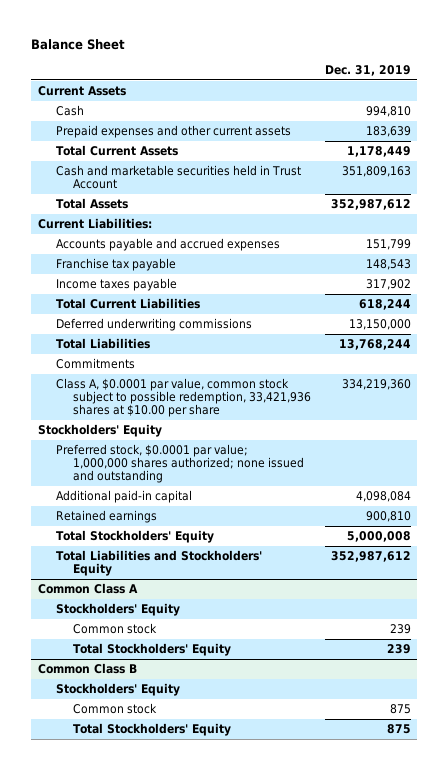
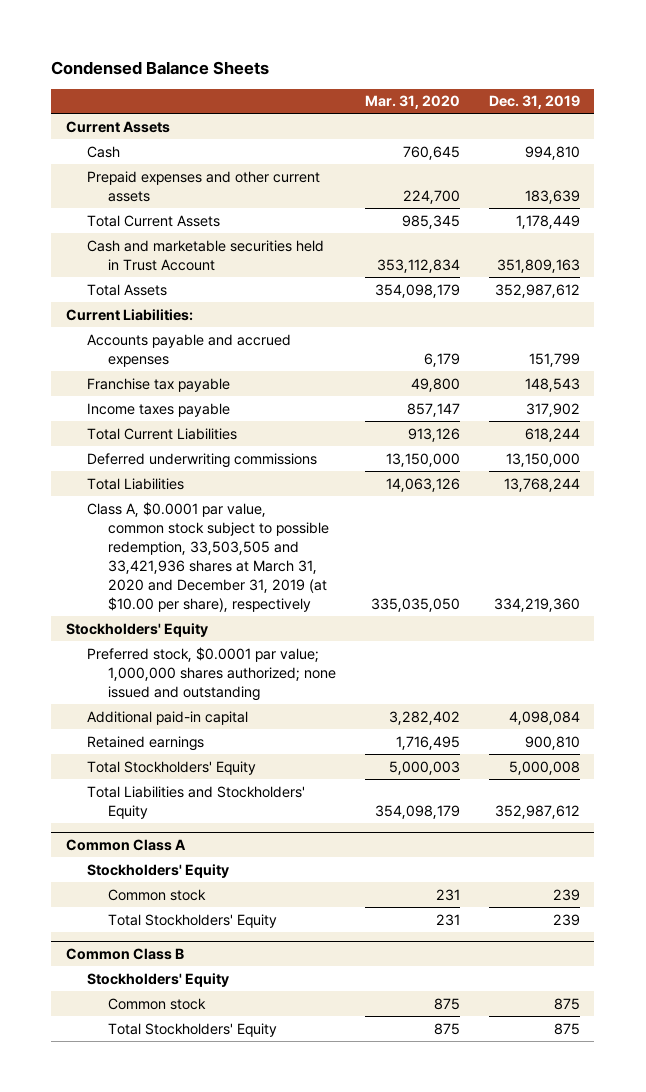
[31,38,126,50] Balance Sheet -> [51,60,270,75] Condensed Balance Sheets
none -> [365,95,461,110] Mar. 31, 2020
[55,357,135,369] Commitments -> none
[55,377,312,418] Class A, $0.0001 par value, common stock subject to possible redemption, 33,421,936 shares at $10.00 per share -> [86,501,330,612] Class A, $0.0001 par value, common stock subject to possible redemption, 33,503,505 and 33,421,936 shares at March 31, 2020 and December 31, 2019 (at $10.00 per share), respectively

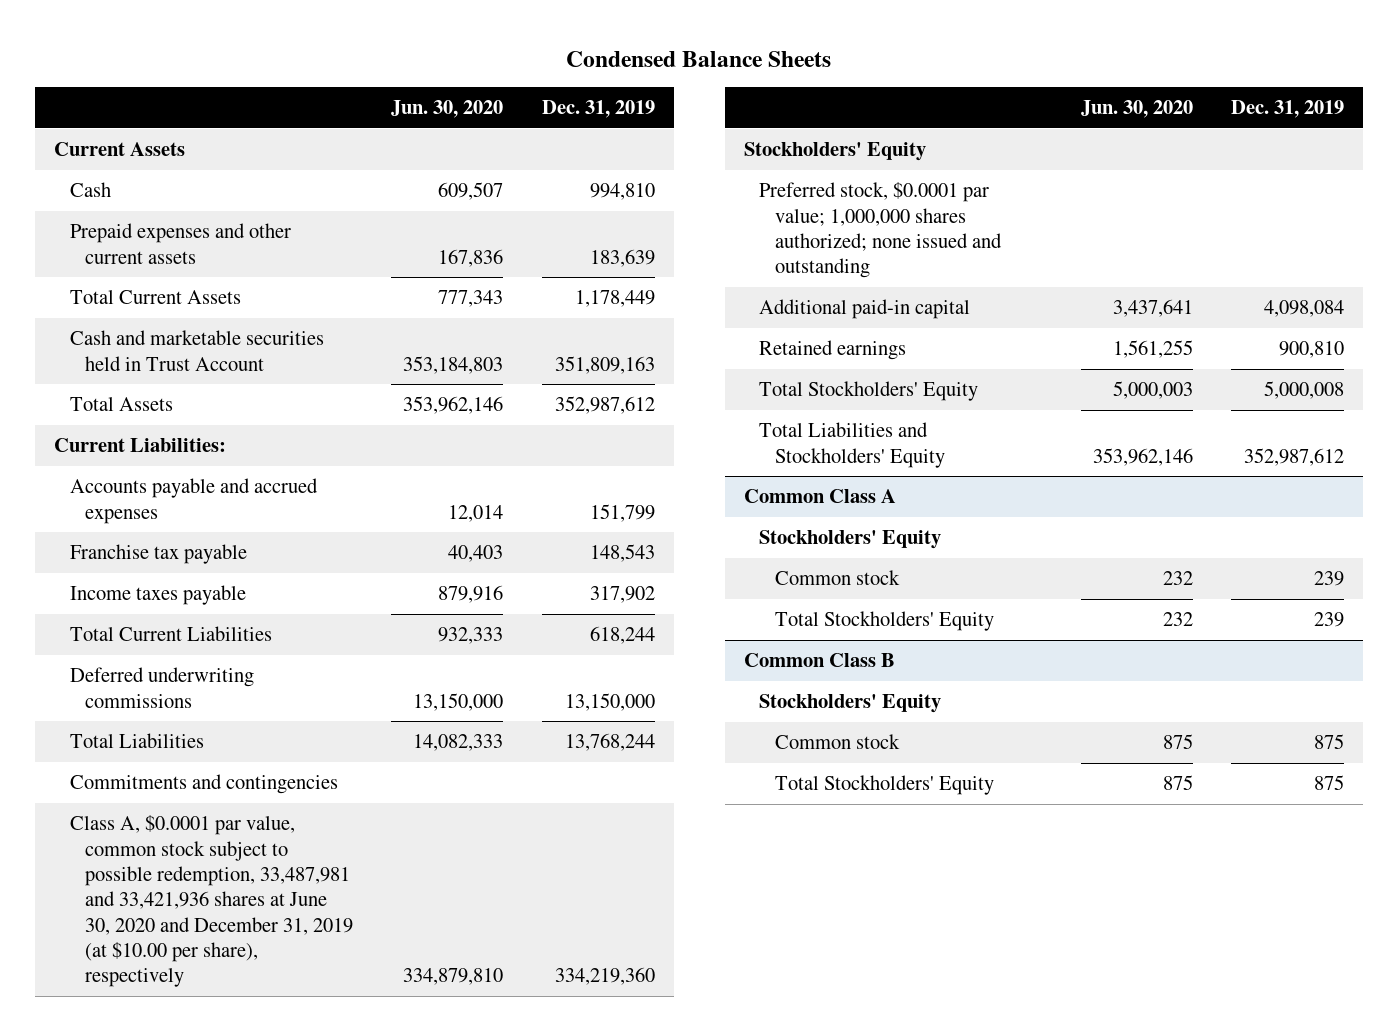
[365,95,461,110] Mar. 31, 2020 -> none
none -> [391,100,504,119] Jun. 30, 2020
none -> [69,774,338,795] Commitments and contingencies
[86,501,330,612] Class A, $0.0001 par value, common stock subject to possible redemption, 33,503,505 and 33,421,936 shares at March 31, 2020 and December 31, 2019 (at $10.00 per share), respectively -> [69,815,354,988] Class A, $0.0001 par value, common stock subject to possible redemption, 33,487,981 and 33,421,936 shares at June 30, 2020 and December 31, 2019 (at $10.00 per share), respectively

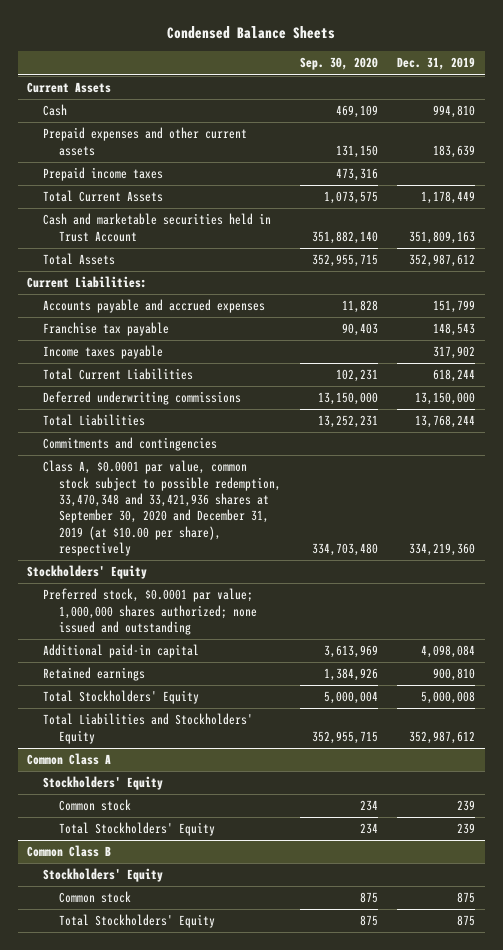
[391,100,504,119] Jun. 30, 2020 -> none
none -> [300,57,379,71] Sep. 30, 2020
none -> [43,167,164,182] Prepaid income taxes
[69,815,354,988] Class A, $0.0001 par value, common stock subject to possible redemption, 33,487,981 and 33,421,936 shares at June 30, 2020 and December 31, 2019 (at $10.00 per share), respectively -> [43,460,281,557] Class A, $0.0001 par value, common stock subject to possible redemption, 33,470,348 and 33,421,936 shares at September 30, 2020 and December 31, 2019 (at $10.00 per share), respectively

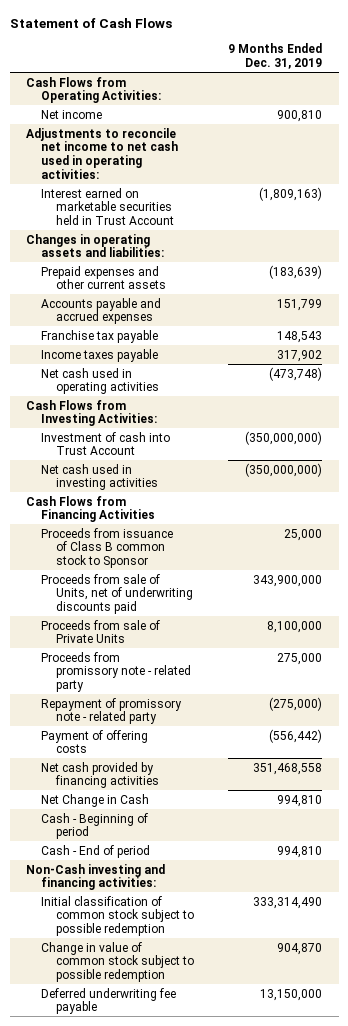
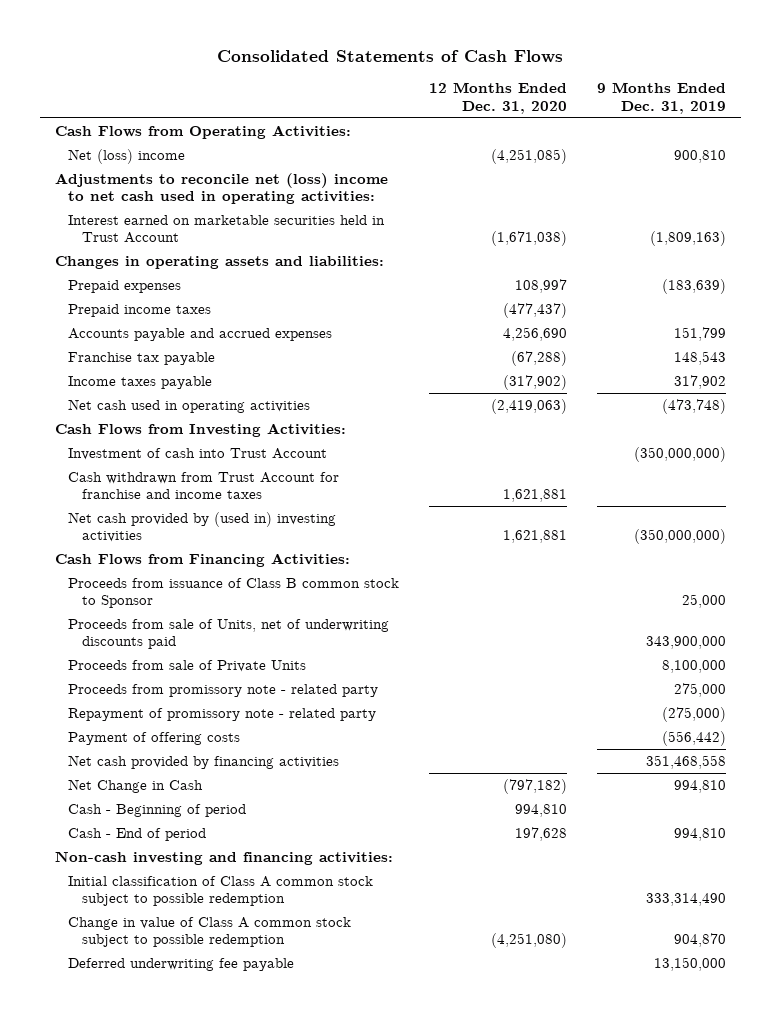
[9,17,172,28] Statement of Cash Flows -> [217,49,564,63] Consolidated Statements of Cash Flows
none -> [429,82,568,114] 12 Months Ended Dec. 31, 2020
[41,109,103,119] Net income -> [68,148,186,164] Net (loss) income
[26,127,179,179] Adjustments to reconcile net income to net cash used in operating activities: -> [54,172,388,205] Adjustments to reconcile net (loss) income to net cash used in operating activities:
[41,265,167,290] Prepaid expenses and other current assets -> [68,279,182,293] Prepaid expenses
none -> [68,303,212,317] Prepaid income taxes
none -> [68,471,340,500] Cash withdrawn from Trust Account for franchise and income taxes
[41,463,159,491] Net cash used in investing activities -> [68,511,337,543] Net cash provided by (used in) investing activities
[26,495,156,523] Cash Flows from Financing Activities -> [54,552,350,567] Cash Flows from Financing Activities:
[26,863,166,891] Non-Cash investing and financing activities: -> [54,850,393,865] Non-cash investing and financing activities:
[41,895,195,937] Initial classification of common stock subject to possible redemption -> [68,875,374,907] Initial classification of Class A common stock subject to possible redemption
[41,941,195,983] Change in value of common stock subject to possible redemption -> [68,916,352,948] Change in value of Class A common stock subject to possible redemption

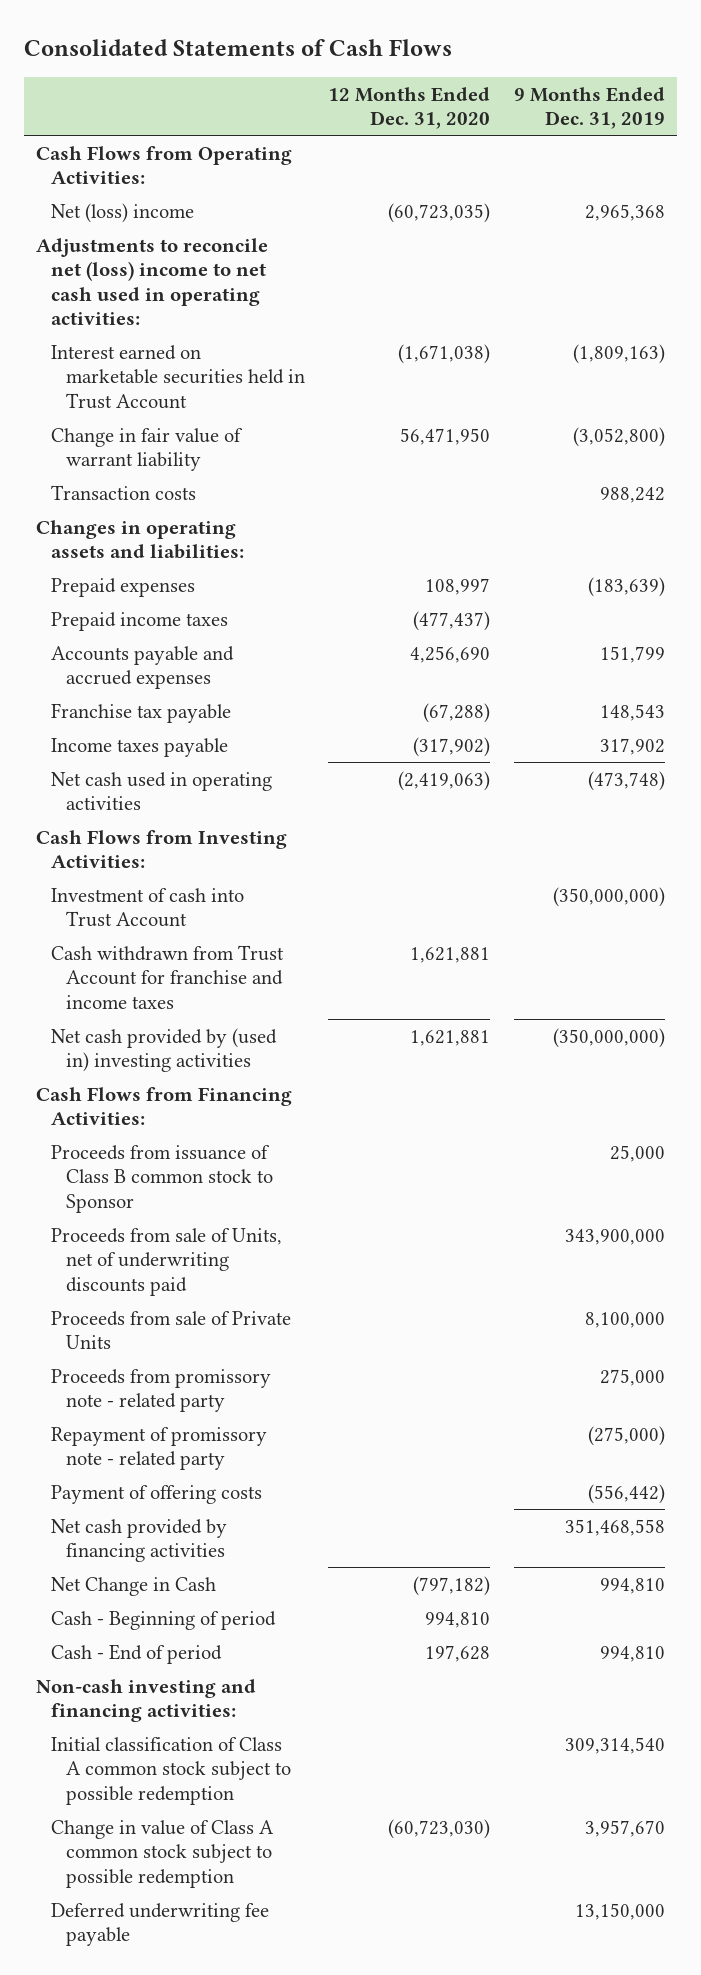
[491,148,568,164] (4,251,085) -> [388,202,491,223] (60,723,035)
[674,149,727,163] 900,810 -> [585,203,666,221] 2,965,368
none -> [50,427,243,472] Change in fair value of warrant liability
none -> [50,484,196,500] Transaction costs
[646,893,727,907] 333,314,490 -> [565,1736,666,1754] 309,314,540
[491,933,568,949] (4,251,080) -> [388,1818,491,1839] (60,723,030)
[674,933,727,948] 904,870 -> [585,1819,666,1837] 3,957,670

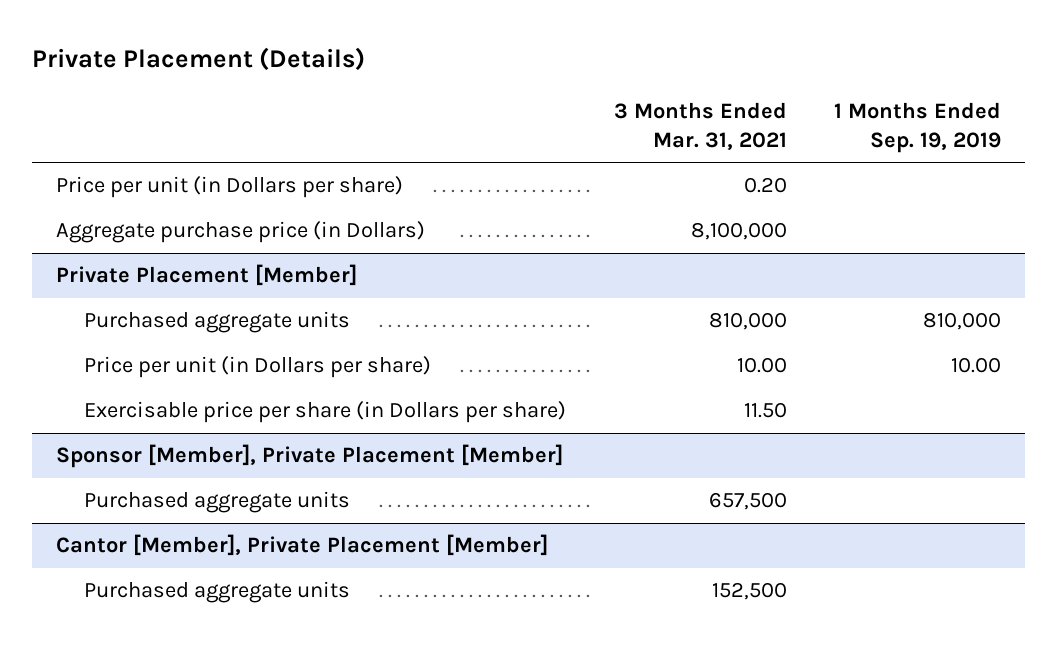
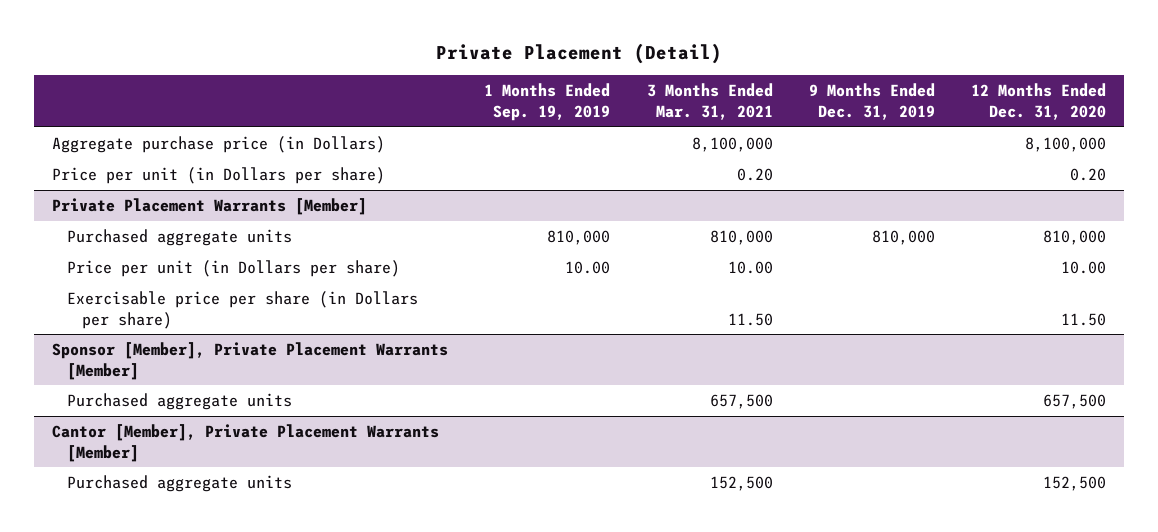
[32,46,366,71] Private Placement (Details) -> [436,43,723,65] Private Placement (Detail)
none -> [808,83,935,120] 9 Months Ended Dec. 31, 2019
none -> [971,83,1107,120] 12 Months Ended Dec. 31, 2020
[56,176,404,199] Price per unit (in Dollars per share) -> [52,167,386,185] Price per unit (in Dollars per share)
[56,264,358,287] Private Placement [Member] -> [52,198,368,216] Private Placement Warrants [Member]
[56,444,564,469] Sponsor [Member], Private Placement [Member] -> [52,342,449,380] Sponsor [Member], Private Placement Warrants [Member]
[56,534,549,557] Cantor [Member], Private Placement [Member] -> [52,424,440,462] Cantor [Member], Private Placement Warrants [Member]

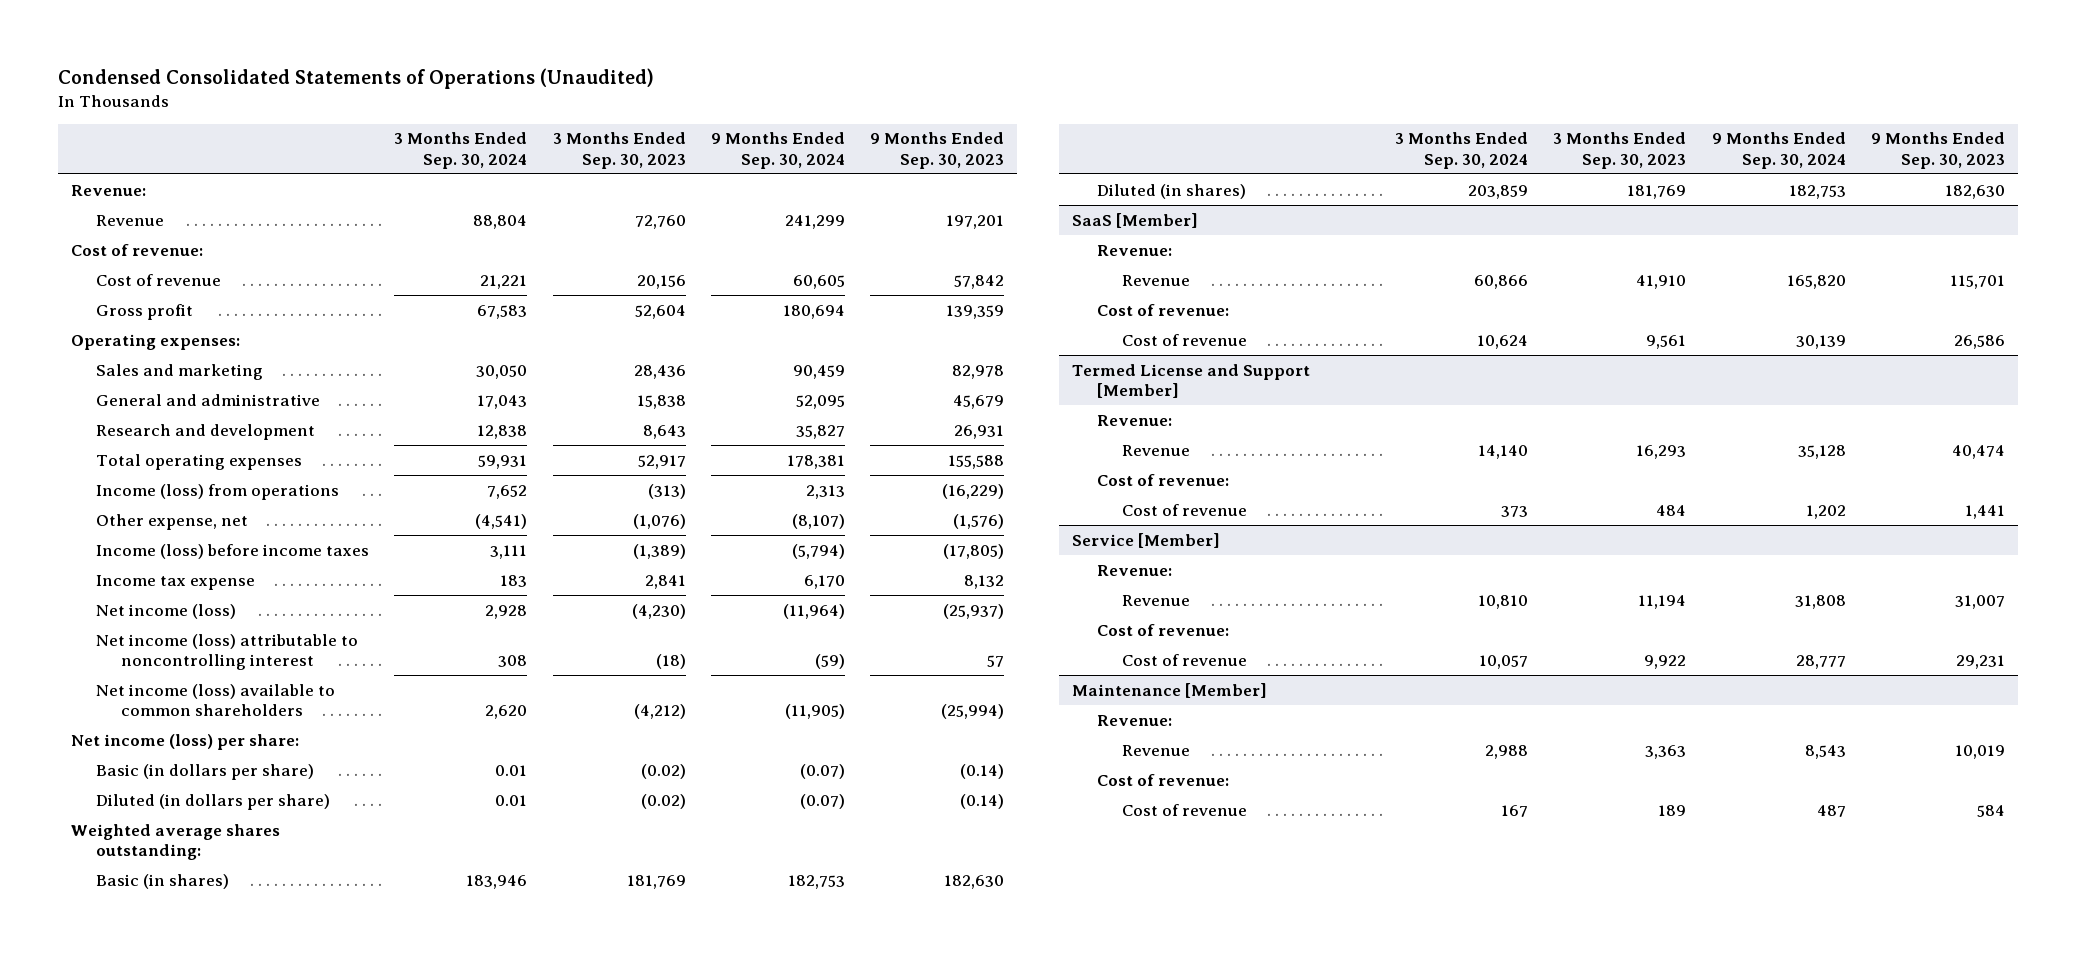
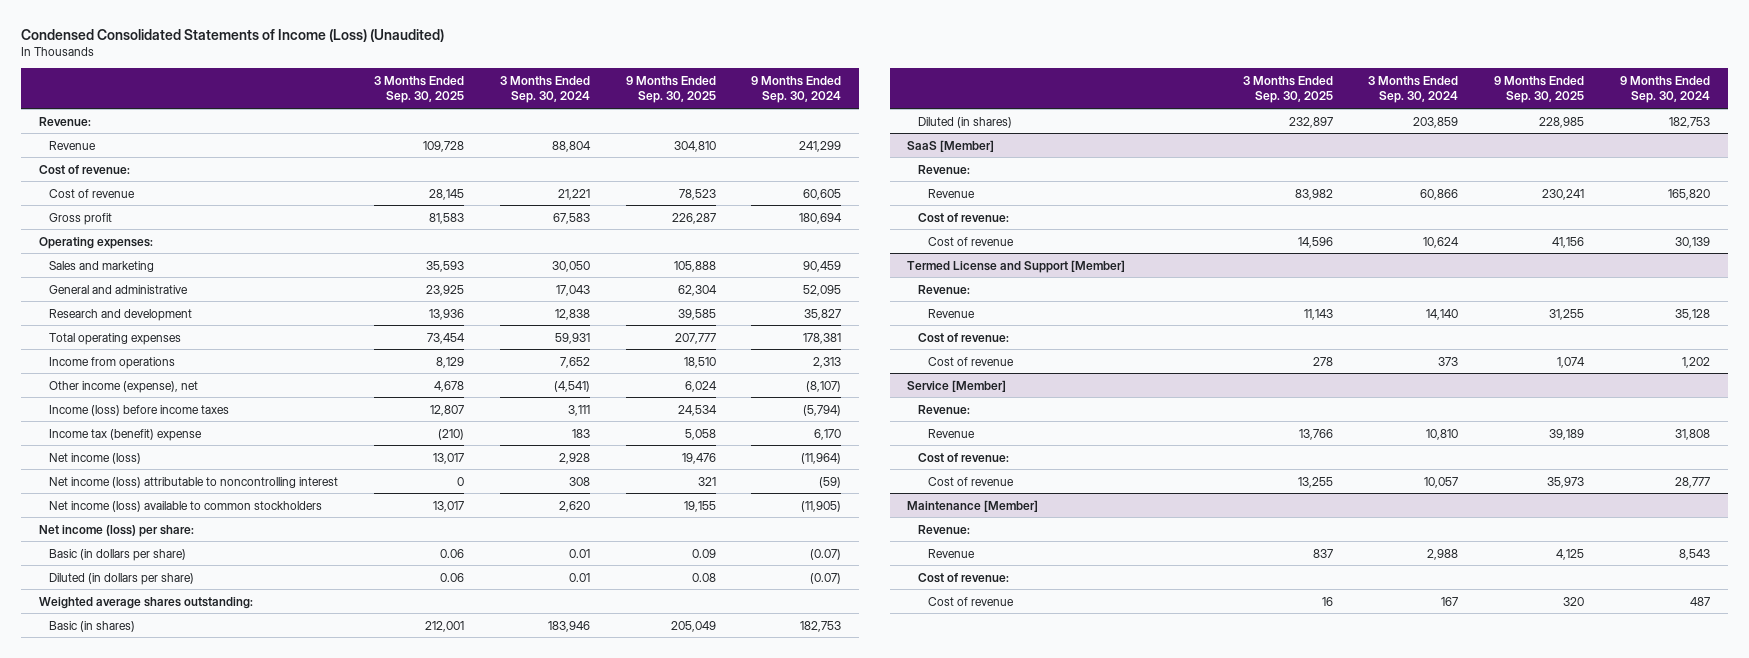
[57,68,654,90] Condensed Consolidated Statements of Operations (Unaudited) -> [21,28,445,42] Condensed Consolidated Statements of Income (Loss) (Unaudited)
[552,132,686,169] 3 Months Ended Sep. 30, 2023 -> none
[870,132,1005,169] 9 Months Ended Sep. 30, 2023 -> none
none -> [374,76,465,104] 3 Months Ended Sep. 30, 2025
none -> [625,76,716,104] 9 Months Ended Sep. 30, 2025
[95,483,339,500] Income (loss) from operations -> [49,356,176,369] Income from operations
[95,513,248,530] Other expense, net -> [49,380,199,393] Other income (expense), net
[95,574,255,590] Income tax expense -> [49,428,203,441] Income tax (benefit) expense
[95,683,335,717] Net income (loss) available to common shareholders -> [49,500,323,512] Net income (loss) available to common stockholders

